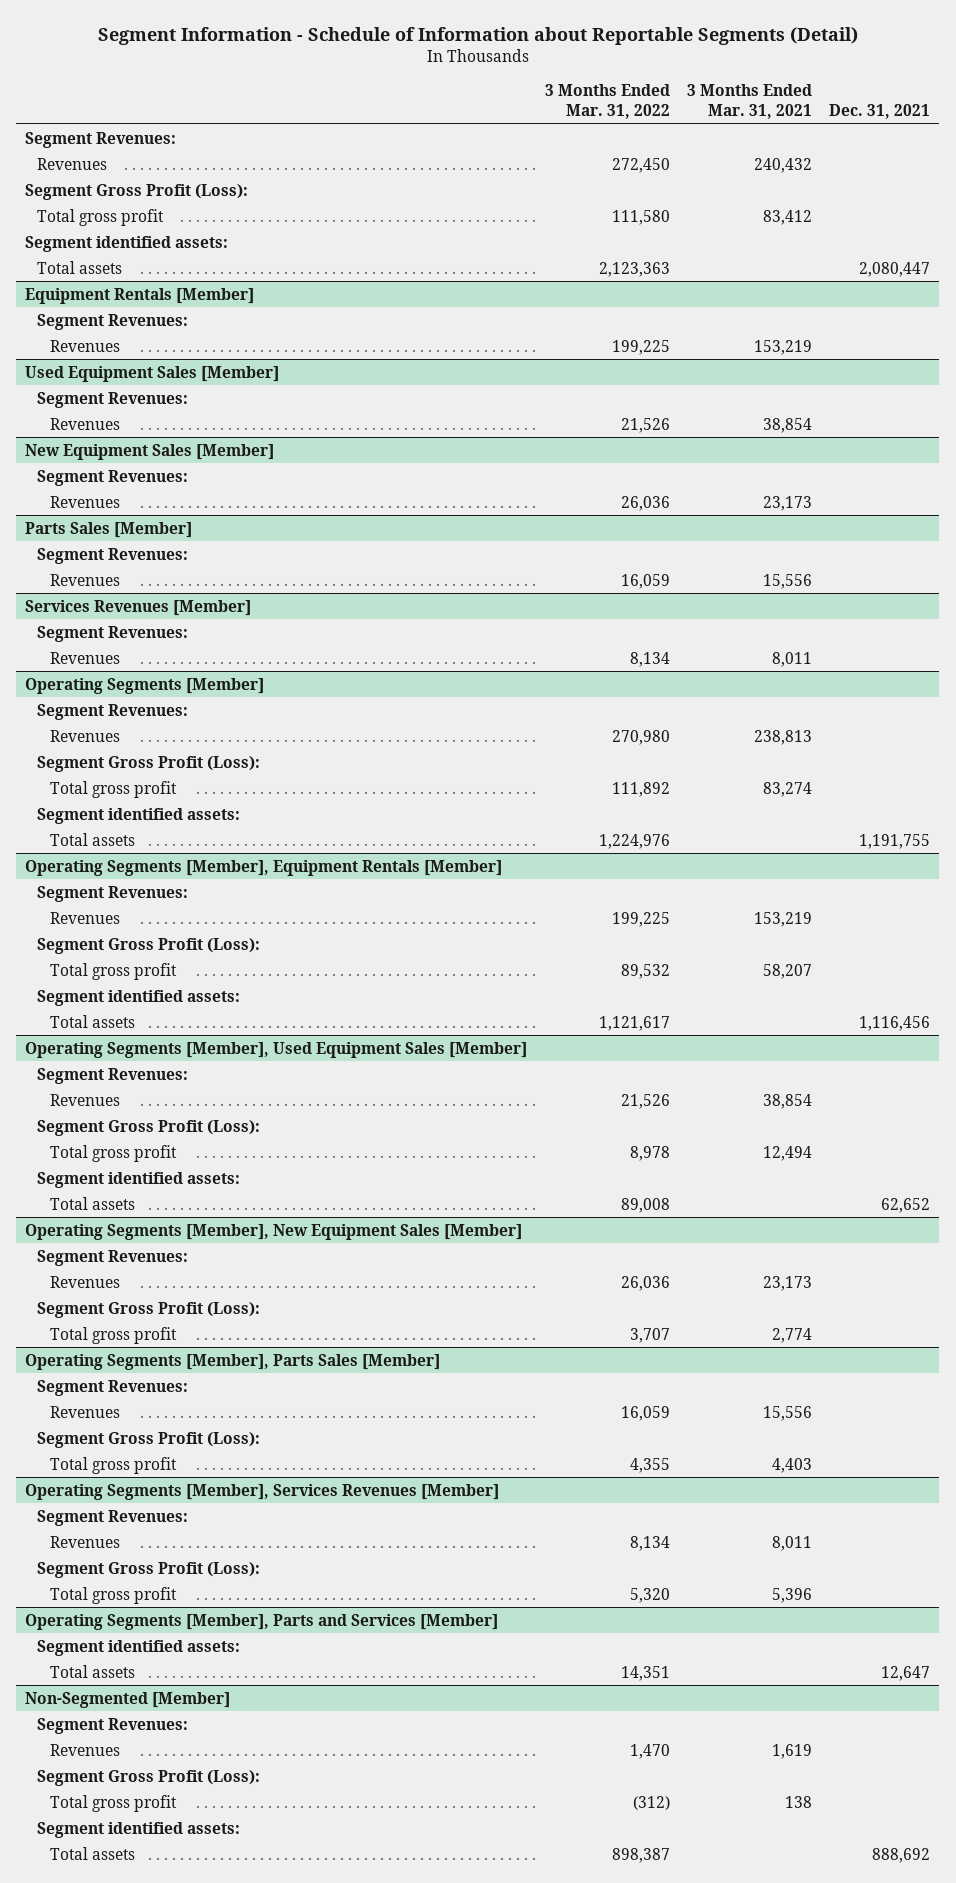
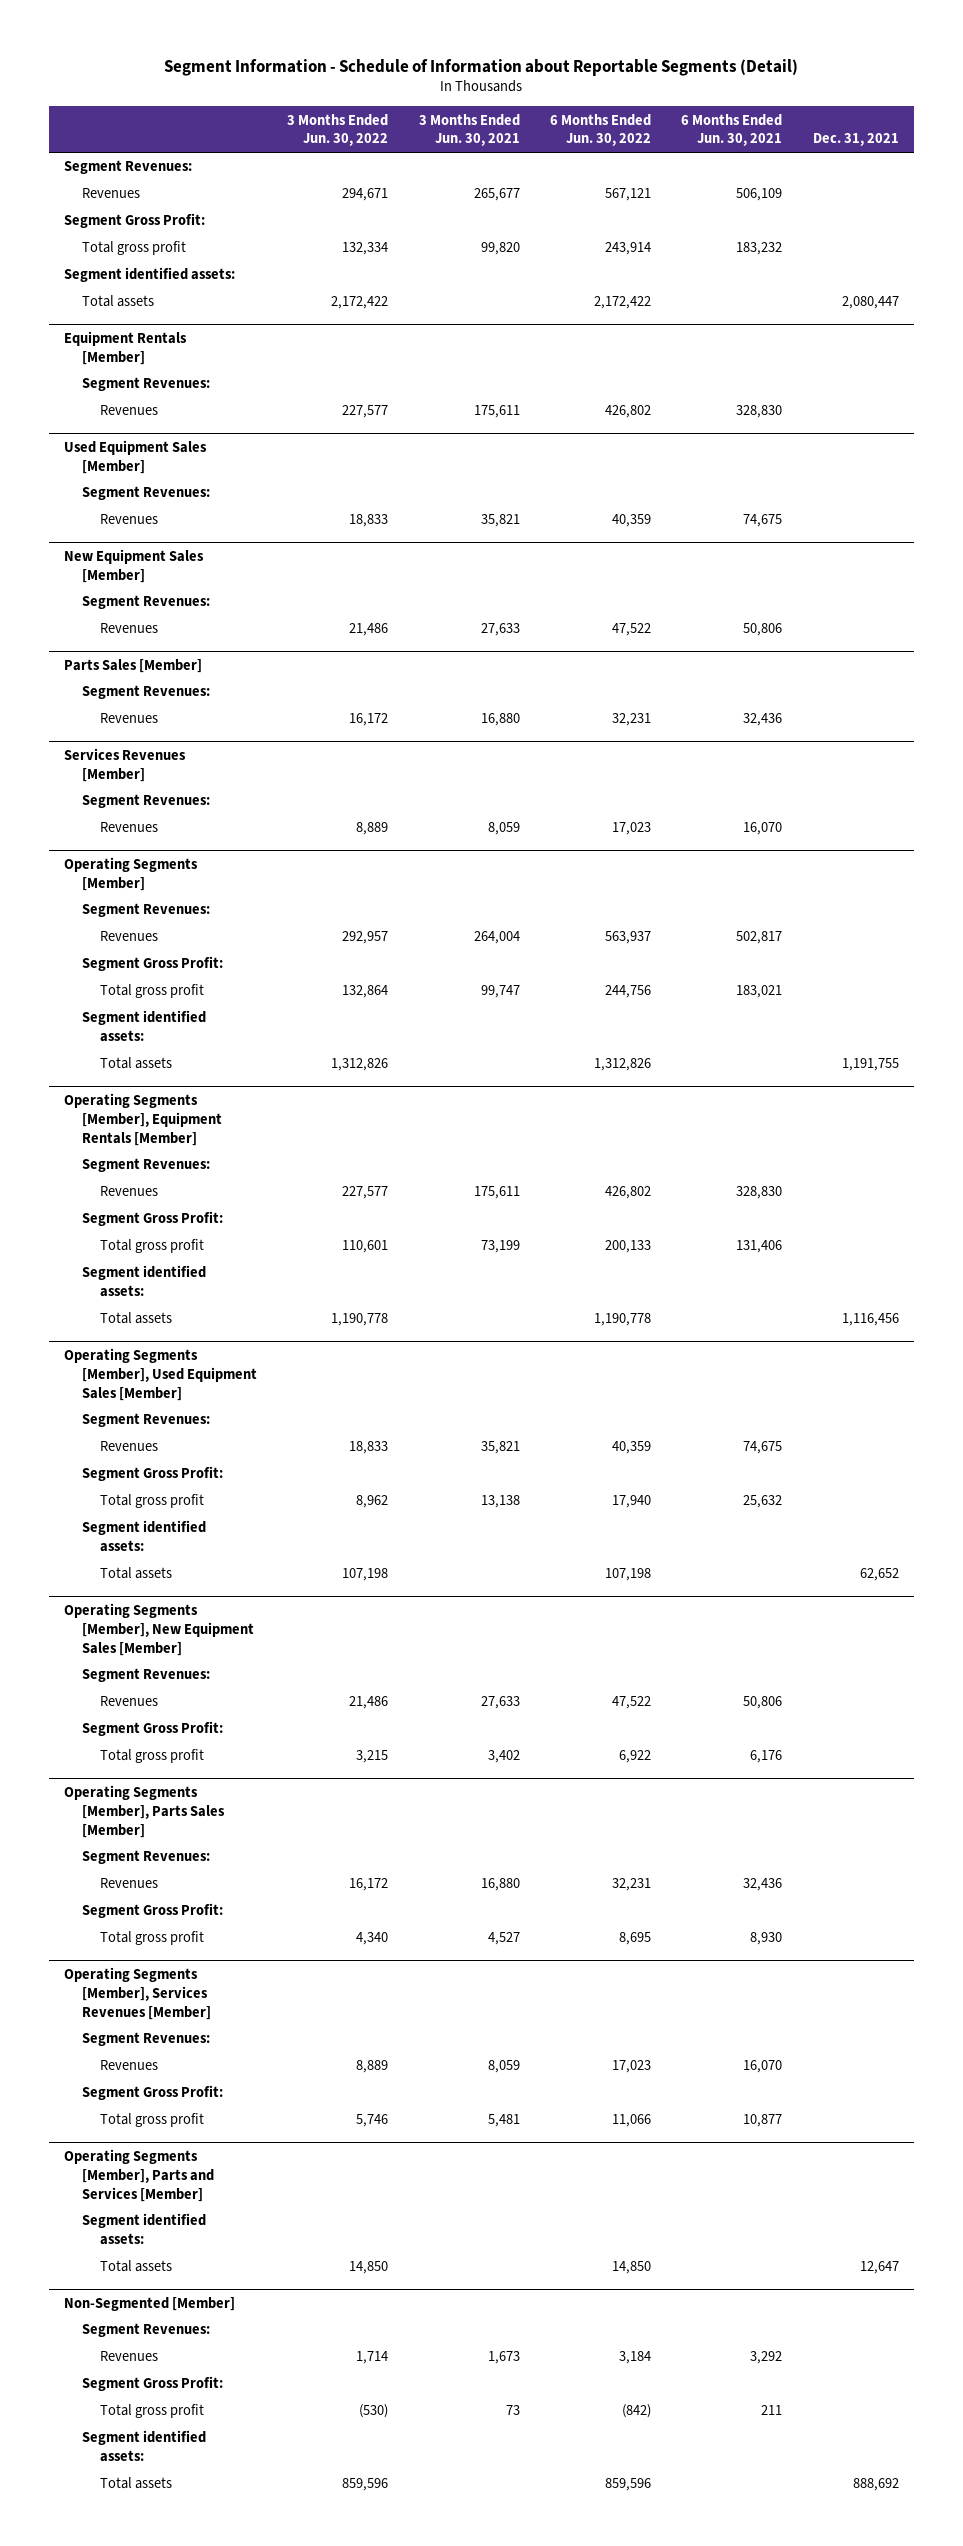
[544,84,670,120] 3 Months Ended Mar. 31, 2022 -> none
[687,84,813,120] 3 Months Ended Mar. 31, 2021 -> none
none -> [287,113,389,147] 3 Months Ended Jun. 30, 2022
none -> [418,113,520,147] 3 Months Ended Jun. 30, 2021
none -> [550,113,652,147] 6 Months Ended Jun. 30, 2022
none -> [681,113,783,147] 6 Months Ended Jun. 30, 2021
[25,183,249,200] Segment Gross Profit (Loss): -> [63,213,205,229] Segment Gross Profit:
[37,755,261,772] Segment Gross Profit (Loss): -> [81,956,223,972] Segment Gross Profit:
[37,937,261,954] Segment Gross Profit (Loss): -> [81,1211,223,1227] Segment Gross Profit:
[37,1119,261,1136] Segment Gross Profit (Loss): -> [81,1466,223,1482] Segment Gross Profit:
[37,1301,261,1318] Segment Gross Profit (Loss): -> [81,1721,223,1737] Segment Gross Profit:
[37,1431,261,1448] Segment Gross Profit (Loss): -> [81,1903,223,1919] Segment Gross Profit:
[37,1561,261,1578] Segment Gross Profit (Loss): -> [81,2085,223,2101] Segment Gross Profit:
[37,1769,261,1786] Segment Gross Profit (Loss): -> [81,2376,223,2392] Segment Gross Profit:

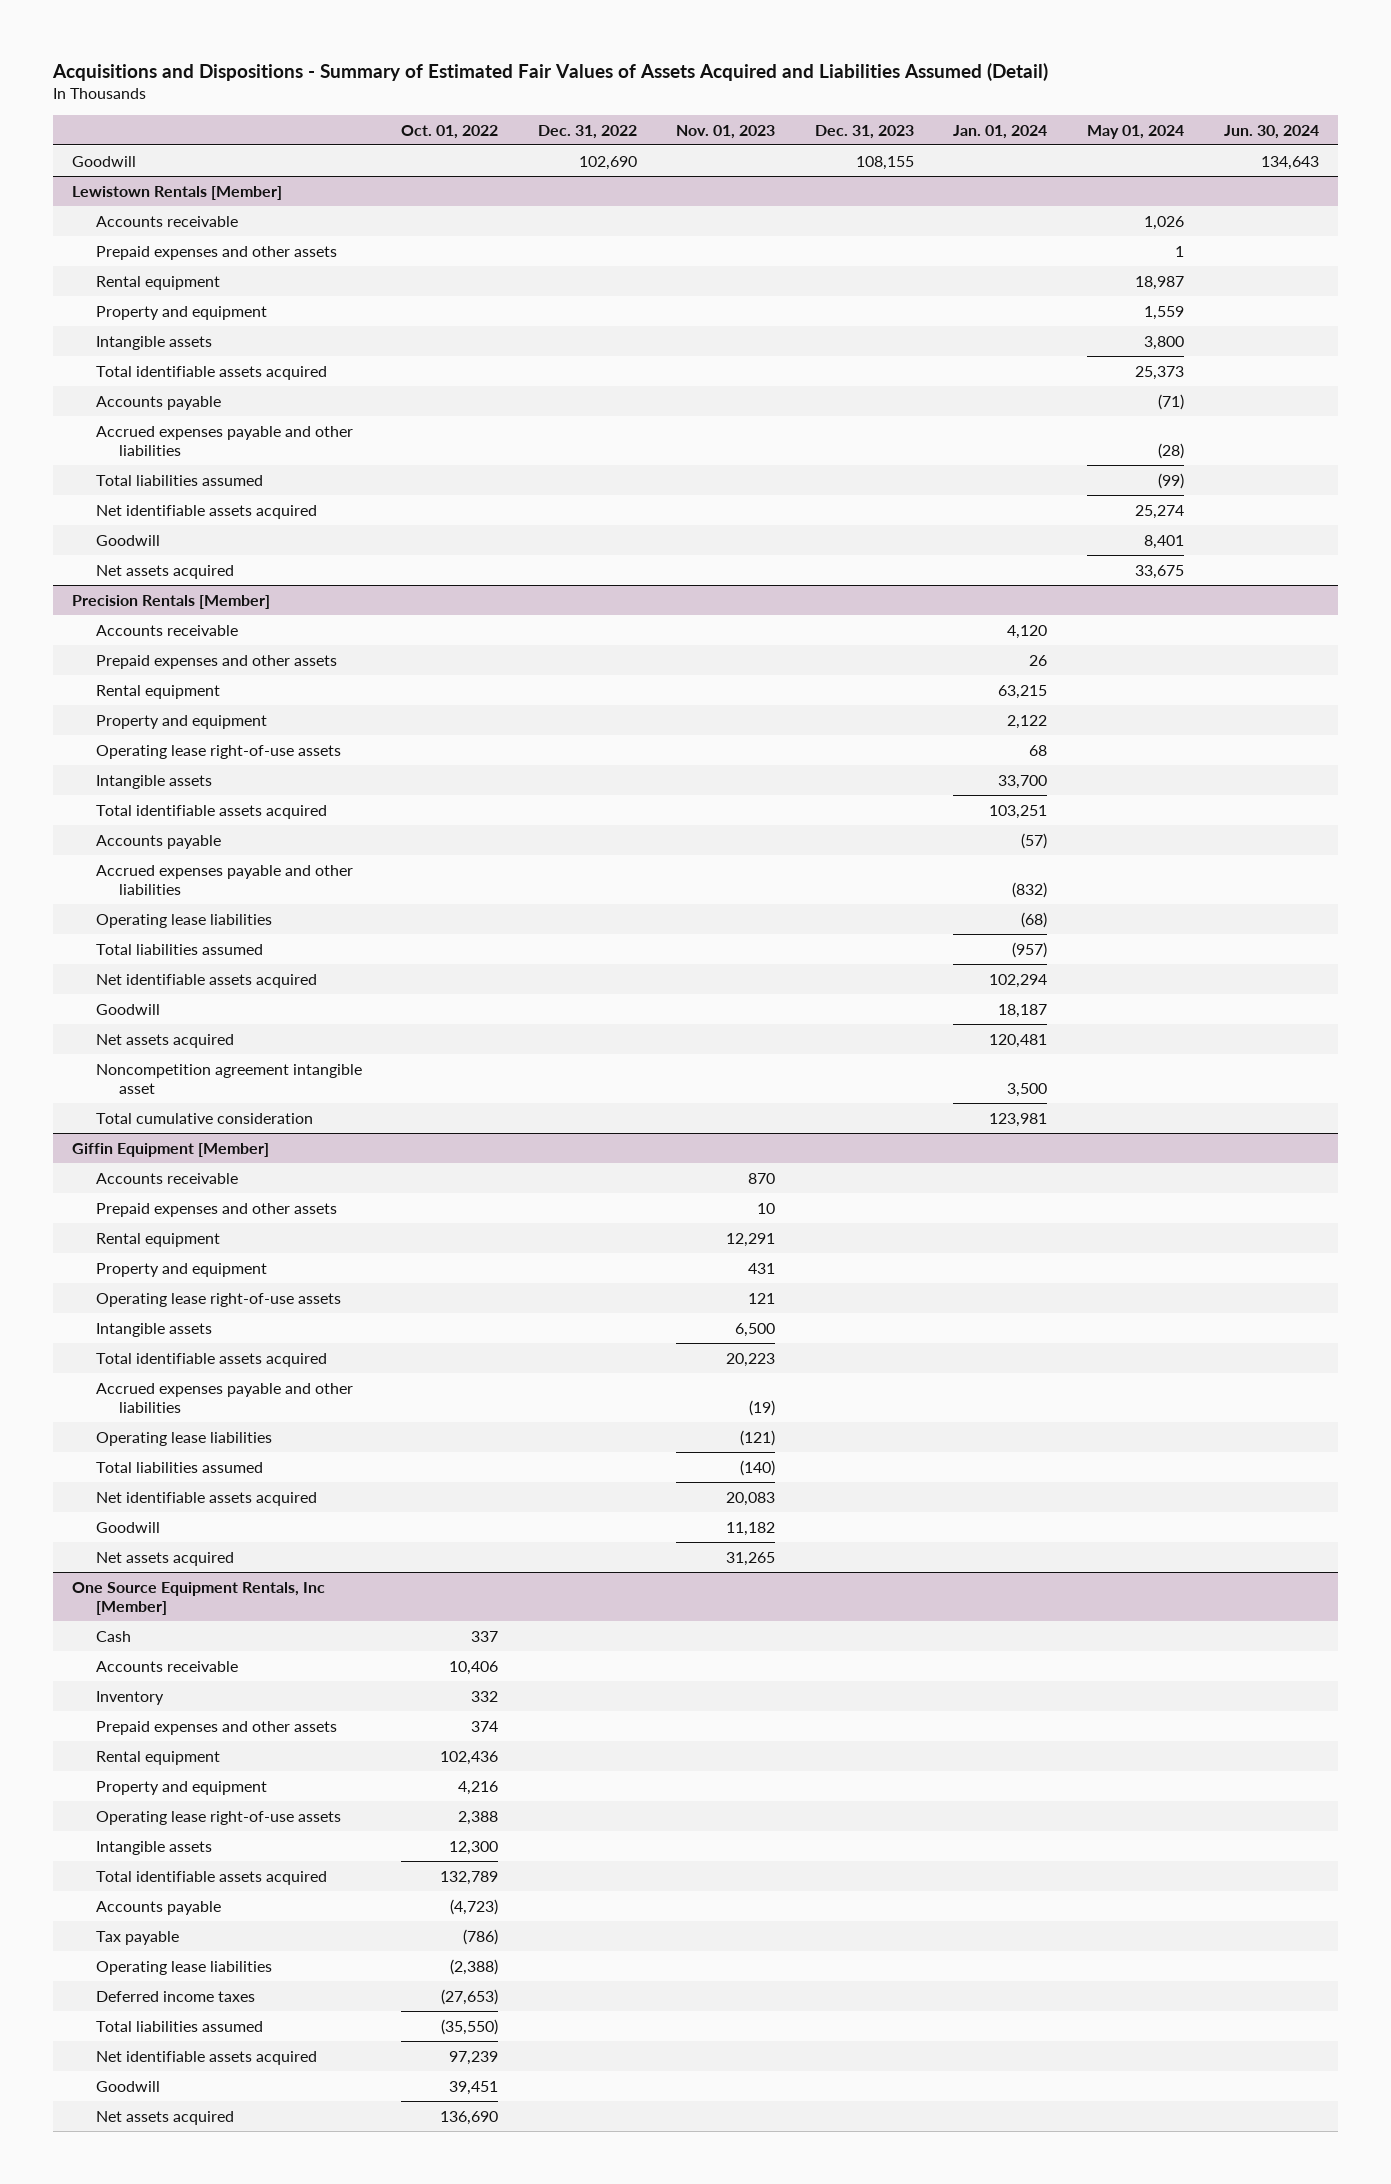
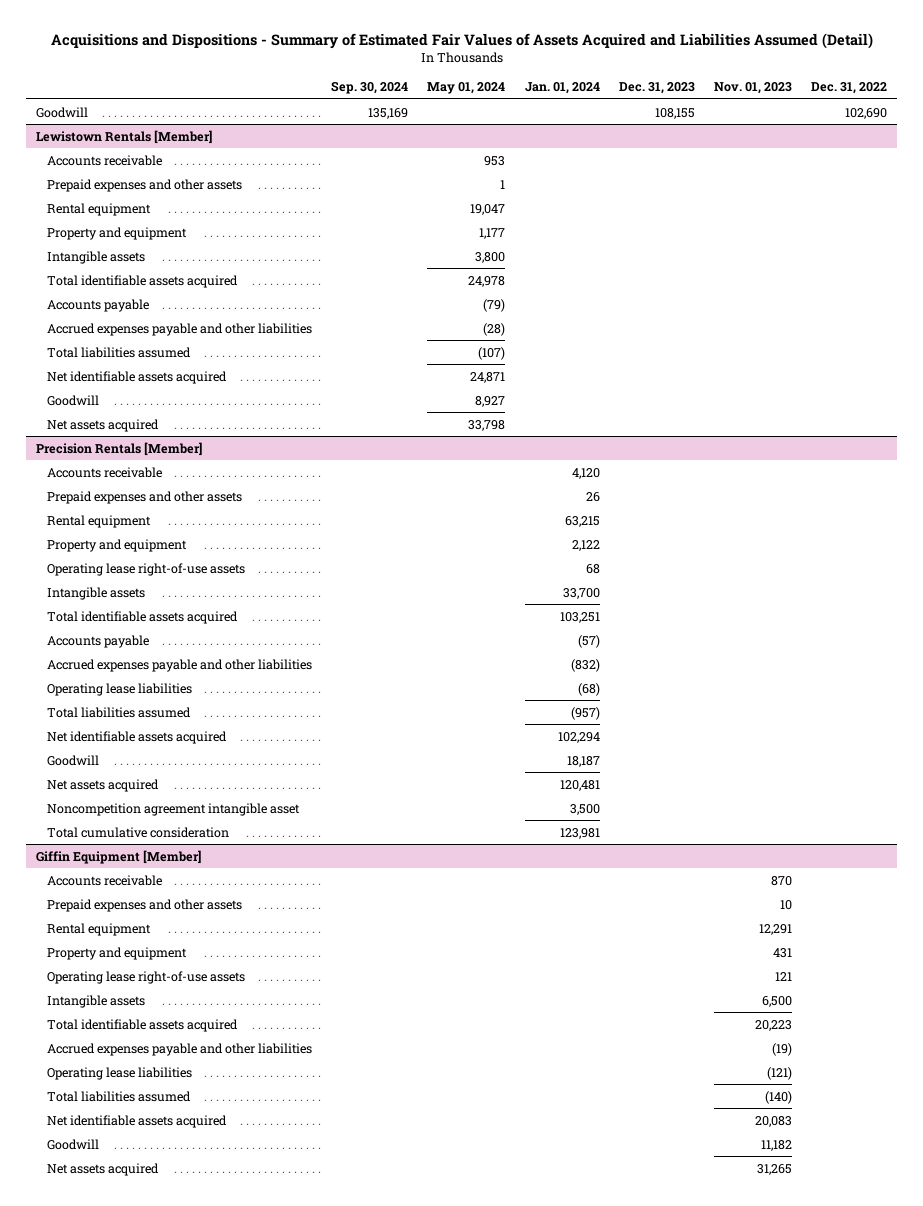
[401,124,499,139] Oct. 01, 2022 -> none
[1223,124,1319,139] Jun. 30, 2024 -> none
none -> [330,81,408,95] Sep. 30, 2024
[1144,215,1185,230] 1,026 -> [484,155,506,166] 953
[1135,275,1185,290] 18,987 -> [470,203,506,215] 19,047
[1144,305,1185,320] 1,559 -> [479,227,506,239] 1,177
[1135,365,1185,380] 25,373 -> [468,275,506,287] 24,978
[1158,393,1185,410] (71) -> [483,298,506,312] (79)
[1158,472,1185,489] (99) -> [478,346,506,360] (107)
[1135,504,1185,519] 25,274 -> [470,371,506,383] 24,871
[1144,534,1185,549] 8,401 -> [475,395,506,407] 8,927
[1135,564,1185,579] 33,675 -> [468,419,506,431] 33,798
[72,1581,326,1615] One Source Equipment Rentals, Inc [Member] -> none
[95,1630,131,1642] Cash -> none
[95,1660,238,1672] Accounts receivable -> none
[95,1690,164,1705] Inventory -> none
[95,1720,337,1735] Prepaid expenses and other assets -> none
[95,1750,220,1765] Rental equipment -> none
[95,1780,267,1795] Property and equipment -> none
[95,1810,341,1825] Operating lease right-of-use assets -> none
[95,1840,212,1855] Intangible assets -> none
[95,1870,327,1885] Total identifiable assets acquired -> none
[95,1900,221,1915] Accounts payable -> none
[95,1930,179,1945] Tax payable -> none
[95,1960,272,1975] Operating lease liabilities -> none
[95,1990,255,2002] Deferred income taxes -> none
[95,2020,263,2032] Total liabilities assumed -> none
[95,2050,317,2065] Net identifiable assets acquired -> none
[95,2080,160,2092] Goodwill -> none
[95,2110,234,2125] Net assets acquired -> none

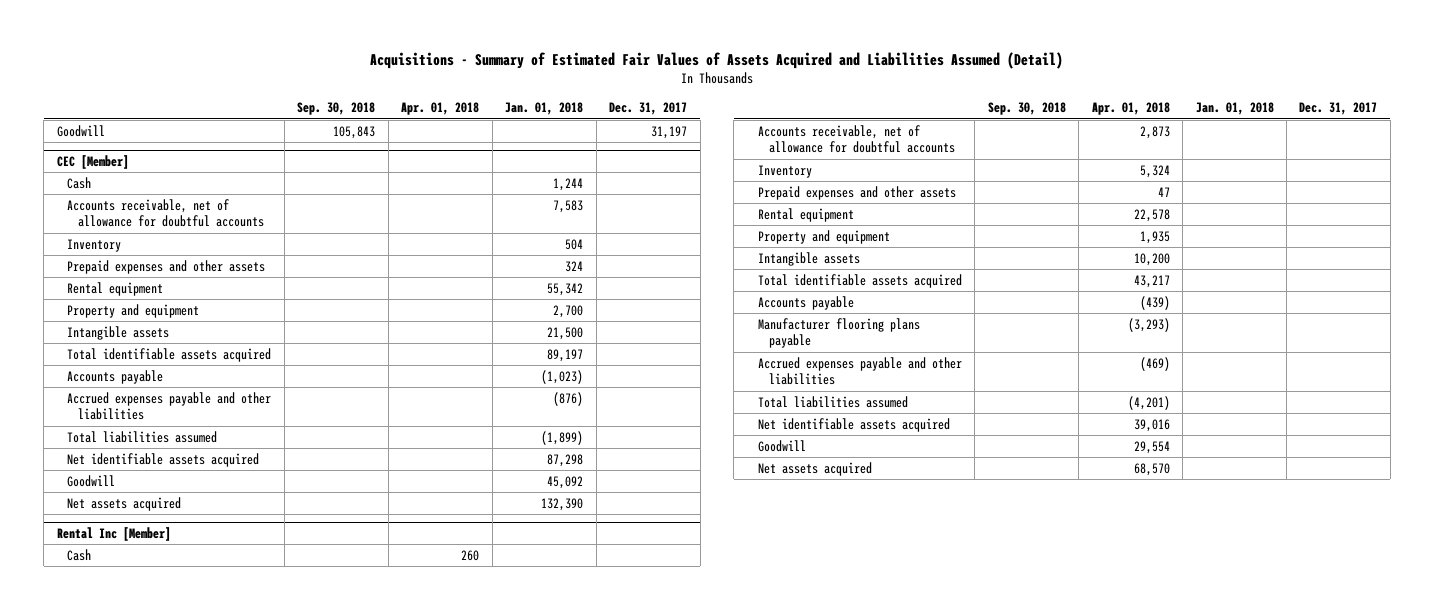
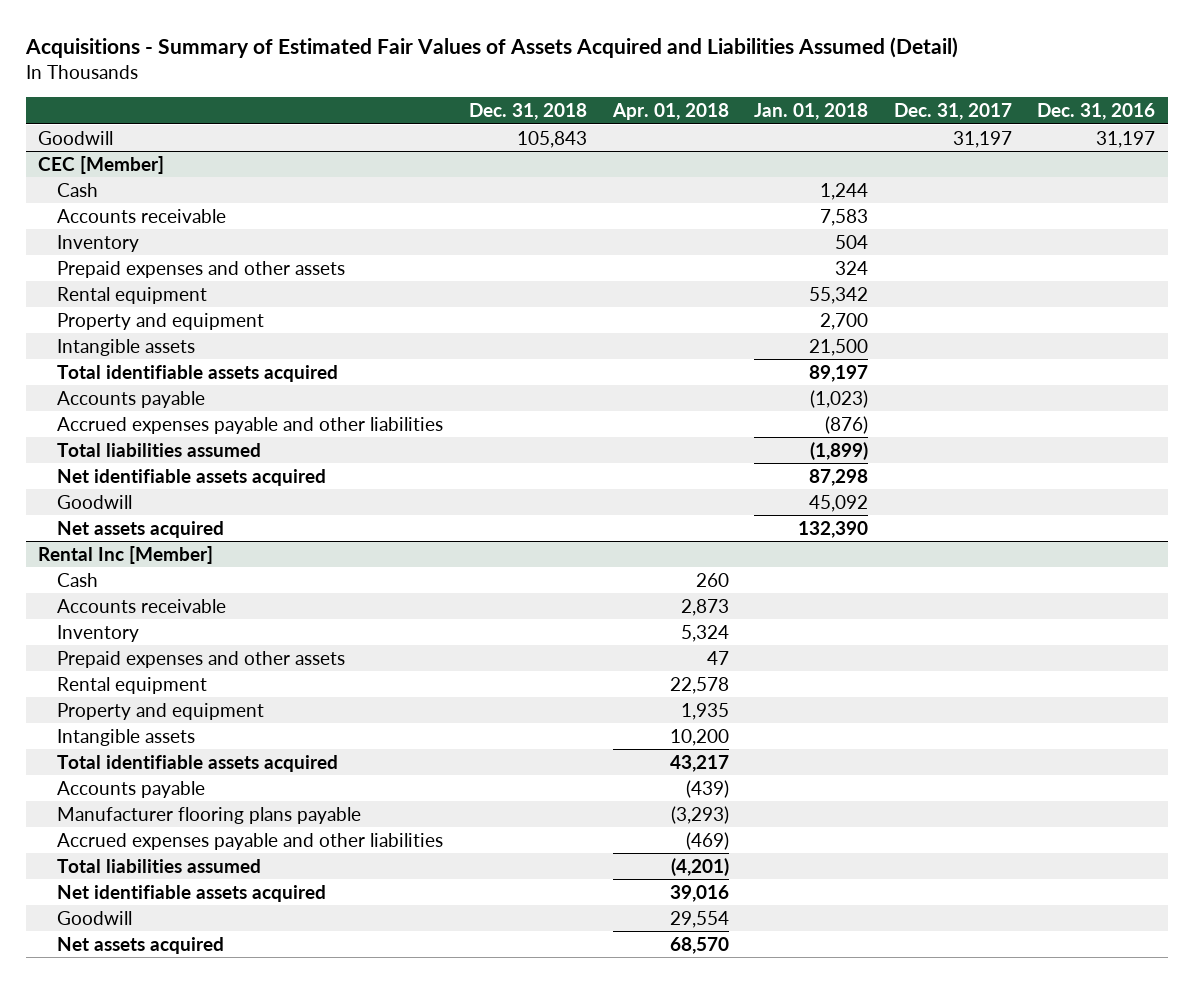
[297,102,376,116] Sep. 30, 2018 -> none
none -> [468,103,587,121] Dec. 31, 2018
none -> [1037,103,1156,121] Dec. 31, 2016
[67,198,265,228] Accounts receivable, net of allowance for doubtful accounts -> [57,208,227,223] Accounts receivable
[757,124,955,154] Accounts receivable, net of allowance for doubtful accounts -> [57,598,227,613] Accounts receivable

